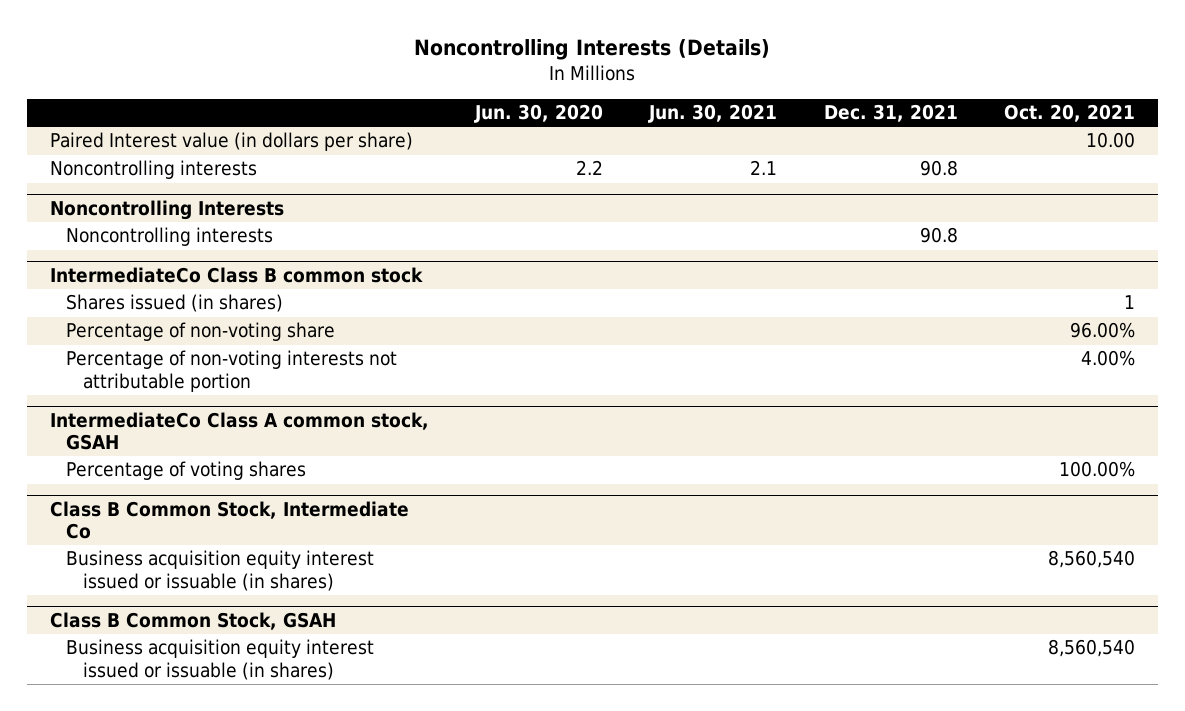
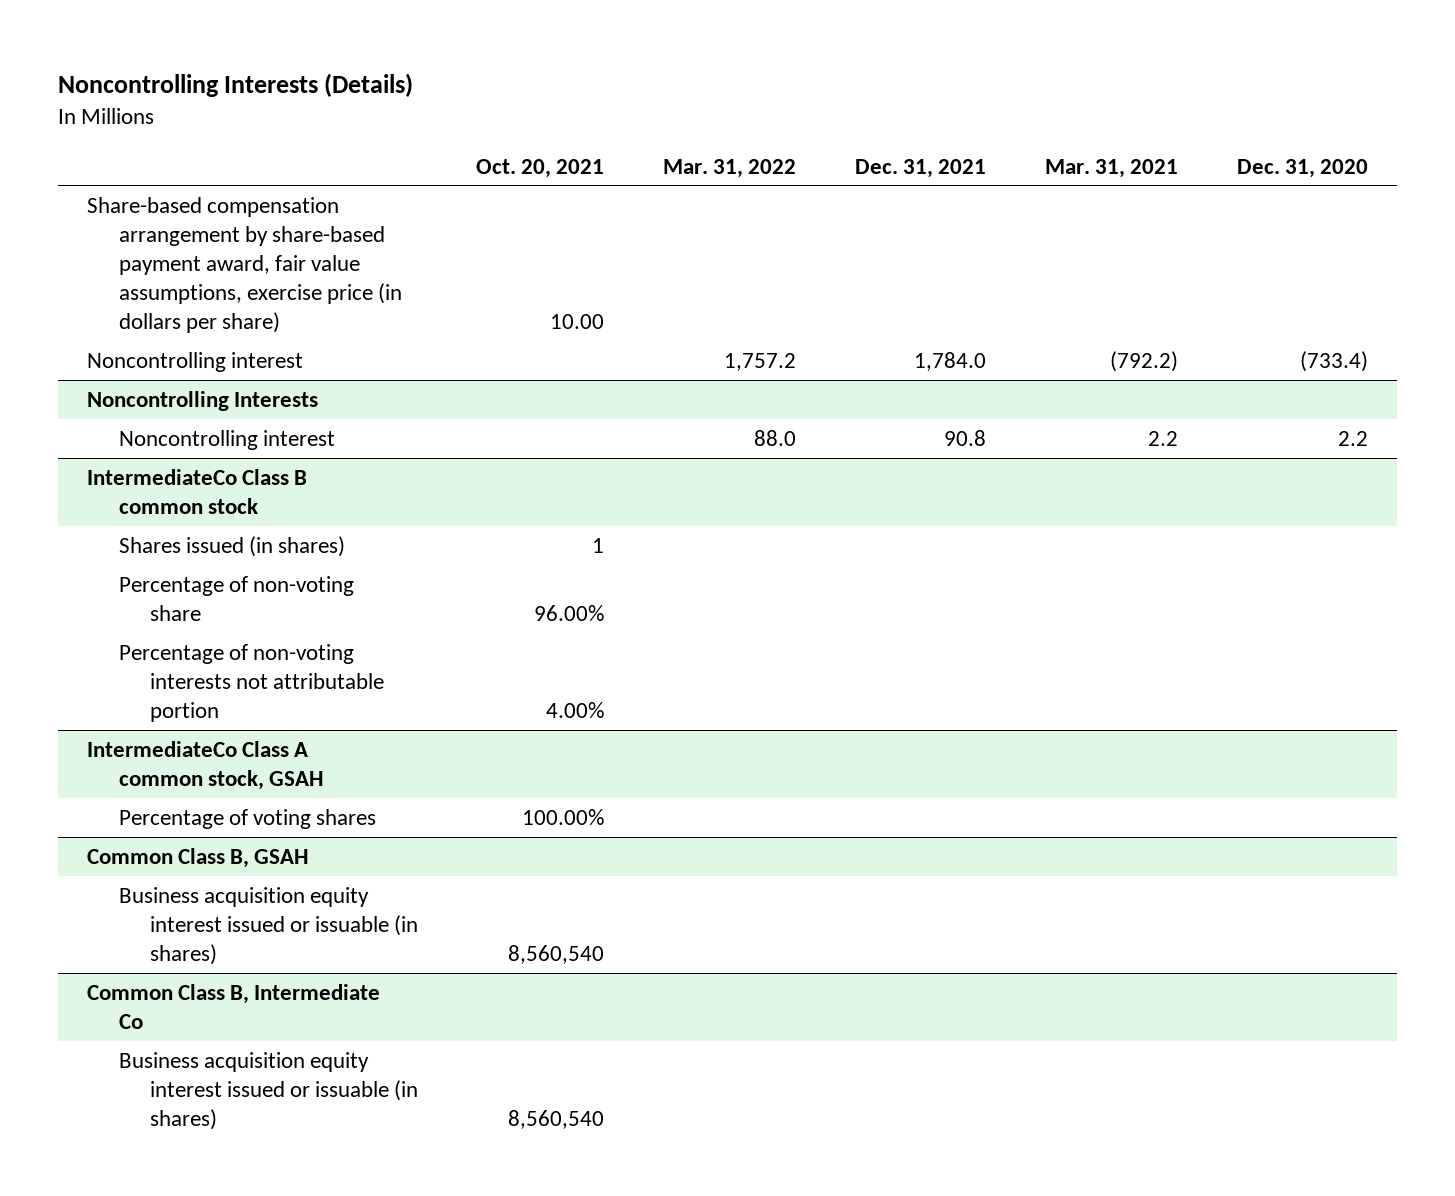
[474,103,604,123] Jun. 30, 2020 -> none
[648,103,778,123] Jun. 30, 2021 -> none
none -> [663,158,797,178] Mar. 31, 2022
none -> [1044,158,1178,178] Mar. 31, 2021
none -> [1236,158,1368,178] Dec. 31, 2020
[50,132,414,152] Paired Interest value (in dollars per share) -> [87,196,402,334] Share-based compensation arrangement by share-based payment award, fair value assumptions, exercise price (in dollars per share)
[50,160,258,180] Noncontrolling interests -> [87,351,304,372] Noncontrolling interest
[919,160,958,177] 90.8 -> [913,351,986,371] 1,784.0
[66,227,274,247] Noncontrolling interests -> [118,429,335,450] Noncontrolling interest
[50,500,410,540] Class B Common Stock, Intermediate Co -> none
none -> [87,847,310,868] Common Class B, GSAH
[50,611,337,630] Class B Common Stock, GSAH -> none
none -> [87,983,381,1029] Common Class B, Intermediate Co

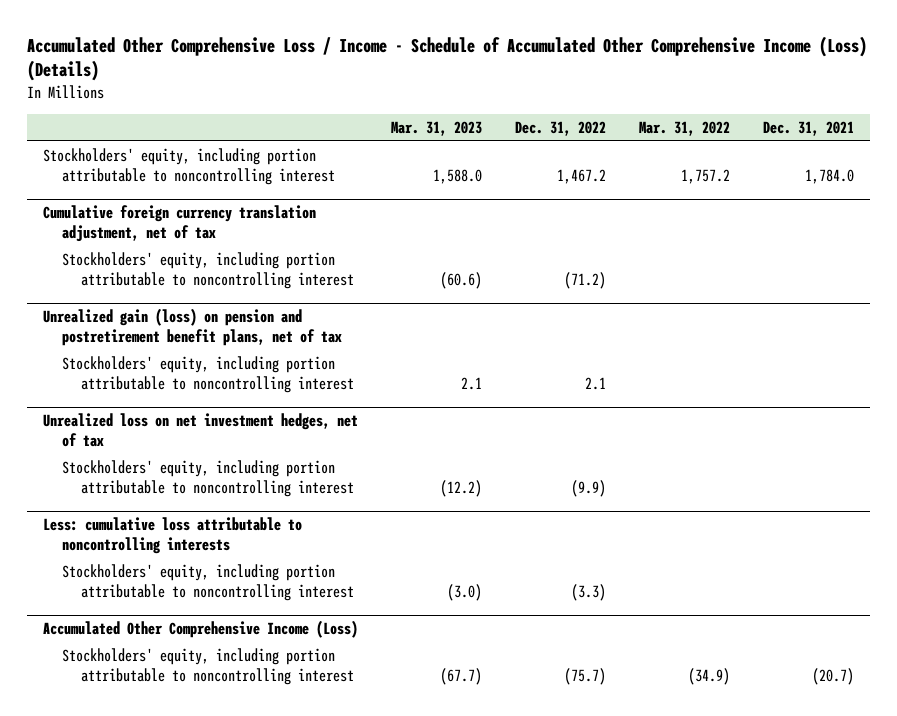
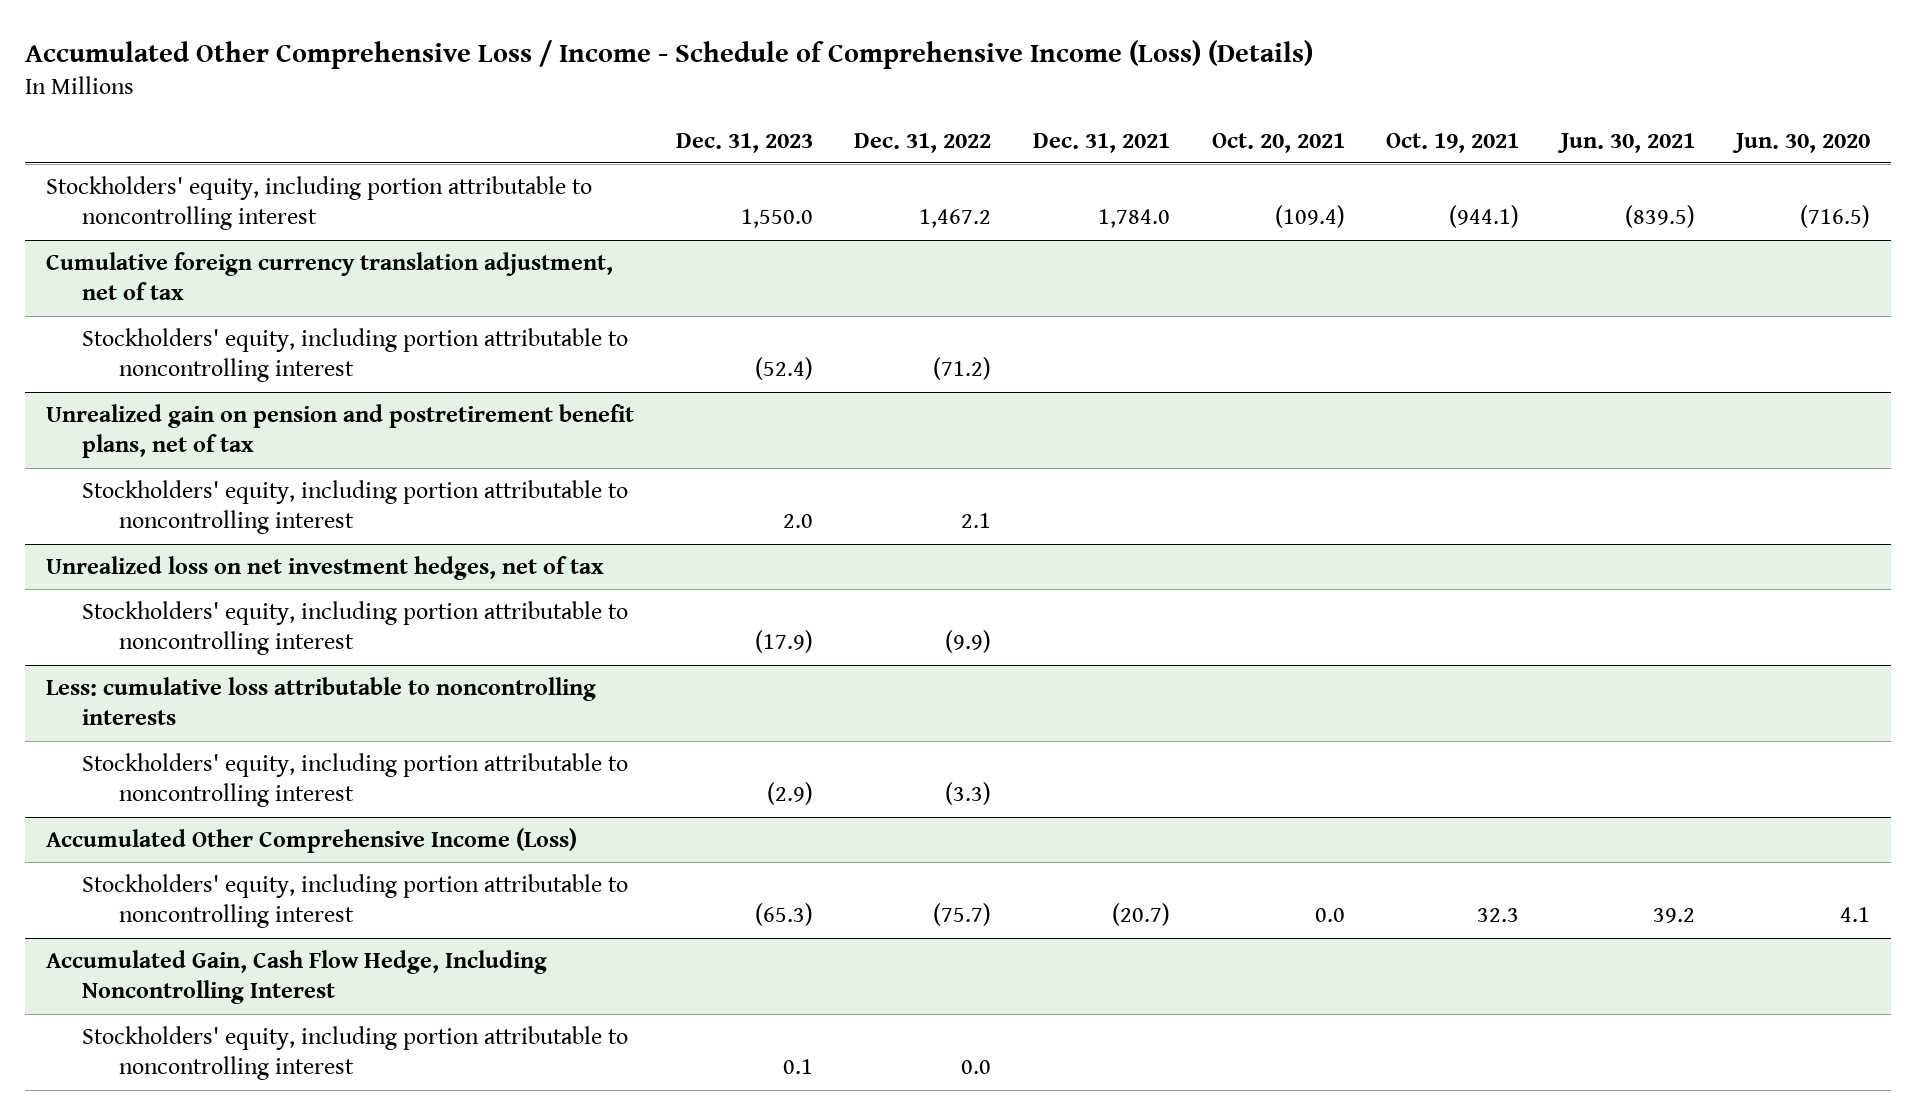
[26,35,867,82] Accumulated Other Comprehensive Loss / Income - Schedule of Accumulated Other Comprehensive Income (Loss) (Details) -> [25,40,1314,70] Accumulated Other Comprehensive Loss / Income - Schedule of Comprehensive Income (Loss) (Details)
[391,121,483,137] Mar. 31, 2023 -> none
[638,121,730,137] Mar. 31, 2022 -> none
none -> [675,132,813,153] Dec. 31, 2023
none -> [1211,132,1345,153] Oct. 20, 2021
none -> [1386,132,1520,153] Oct. 19, 2021
none -> [1556,132,1695,153] Jun. 30, 2021
none -> [1732,132,1871,153] Jun. 30, 2020
[43,308,343,347] Unrealized gain (loss) on pension and postretirement benefit plans, net of tax -> [46,403,635,459] Unrealized gain on pension and postretirement benefit plans, net of tax
none -> [46,949,548,1005] Accumulated Gain, Cash Flow Hedge, Including Noncontrolling Interest
none -> [82,1025,629,1081] Stockholders' equity, including portion attributable to noncontrolling interest

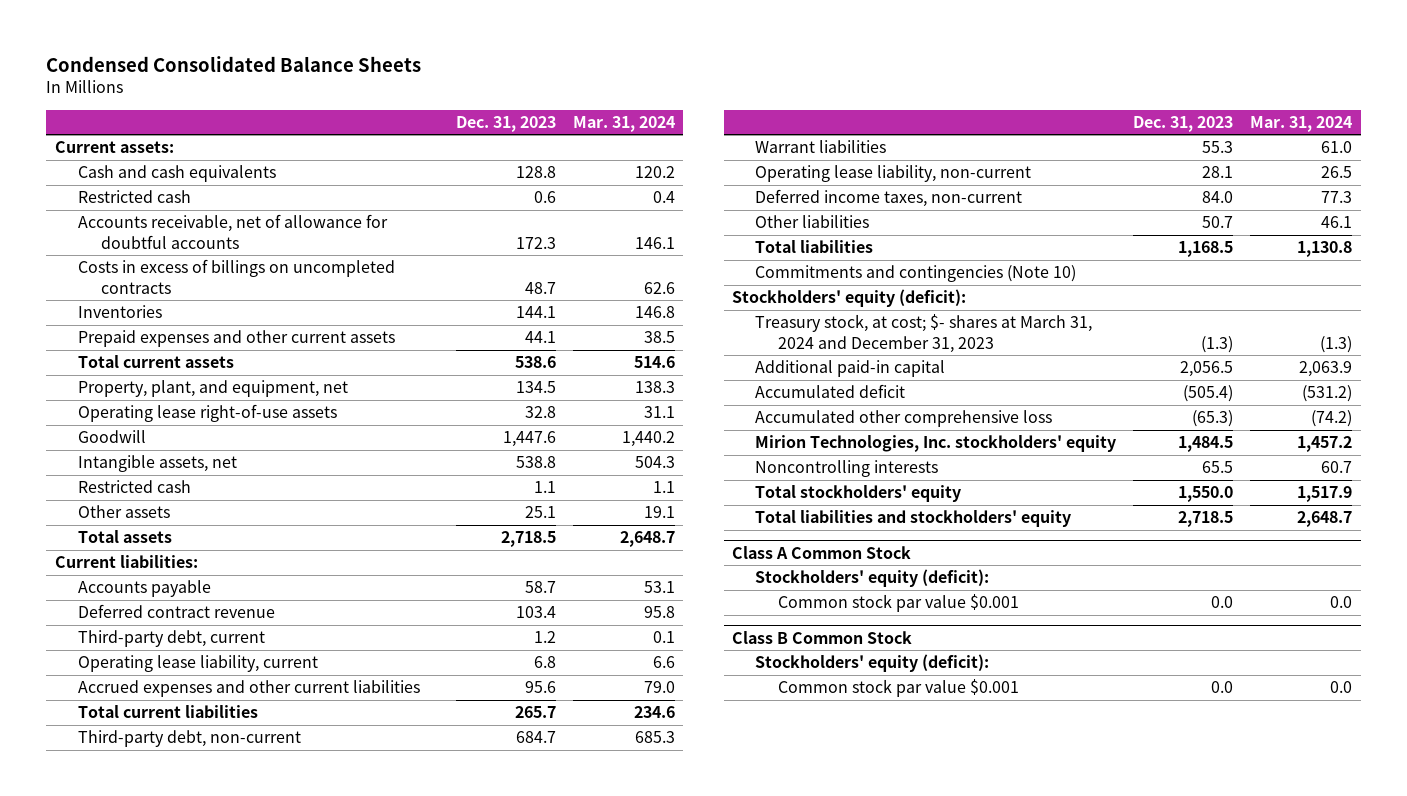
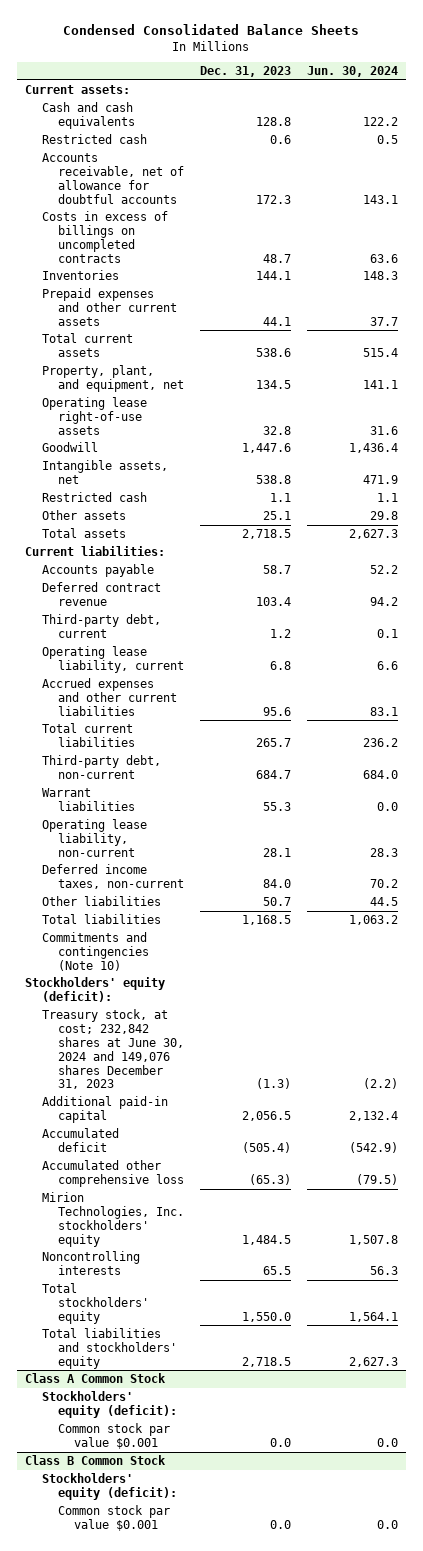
[572,115,675,132] Mar. 31, 2024 -> none
none -> [306,66,398,78] Jun. 30, 2024
[755,314,1093,353] Treasury stock, at cost; $- shares at March 31, 2024 and December 31, 2023 -> [41,1008,184,1090] Treasury stock, at cost; 232,842 shares at June 30, 2024 and 149,076 shares December 31, 2023

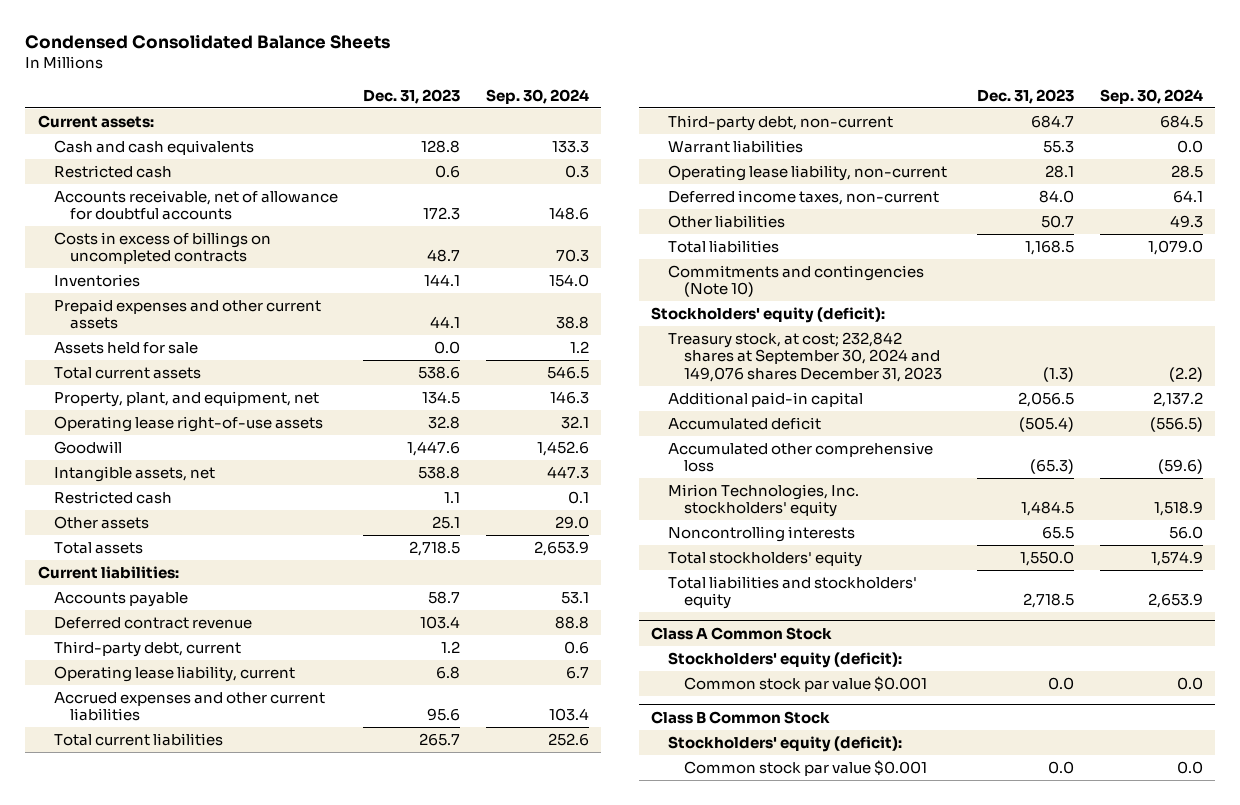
[306,66,398,78] Jun. 30, 2024 -> none
none -> [485,88,589,104] Sep. 30, 2024
none -> [53,341,198,354] Assets held for sale
[41,1008,184,1090] Treasury stock, at cost; 232,842 shares at June 30, 2024 and 149,076 shares December 31, 2023 -> [667,331,942,383] Treasury stock, at cost; 232,842 shares at September 30, 2024 and 149,076 shares December 31, 2023

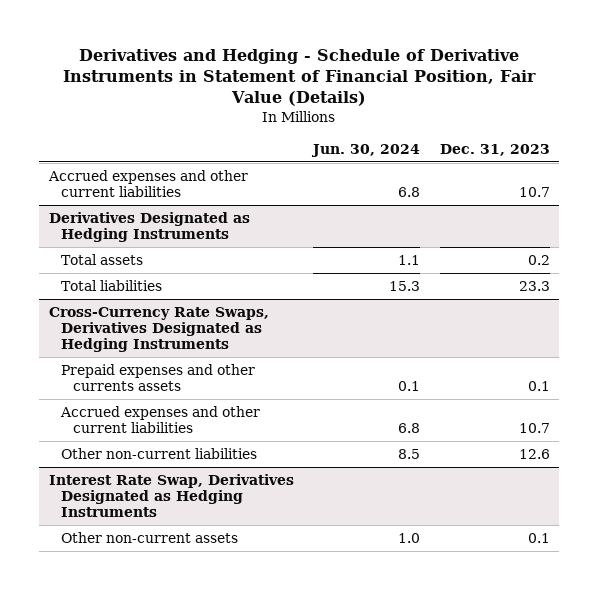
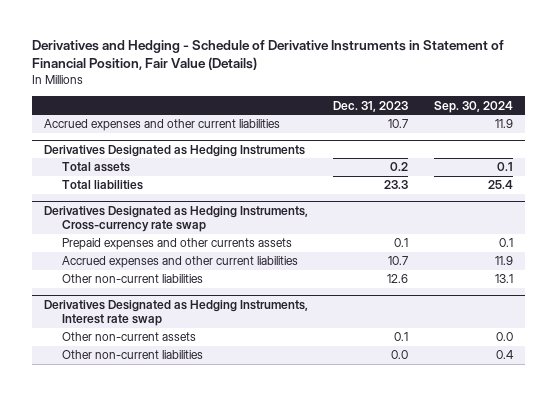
[311,143,421,157] Jun. 30, 2024 -> none
none -> [433,100,513,113] Sep. 30, 2024
[49,307,270,352] Cross-Currency Rate Swaps, Derivatives Designated as Hedging Instruments -> [44,205,309,233] Derivatives Designated as Hedging Instruments, Cross-currency rate swap
[49,474,295,517] Interest Rate Swap, Derivatives Designated as Hedging Instruments -> [44,299,309,327] Derivatives Designated as Hedging Instruments, Interest rate swap
none -> [62,350,204,360] Other non-current liabilities

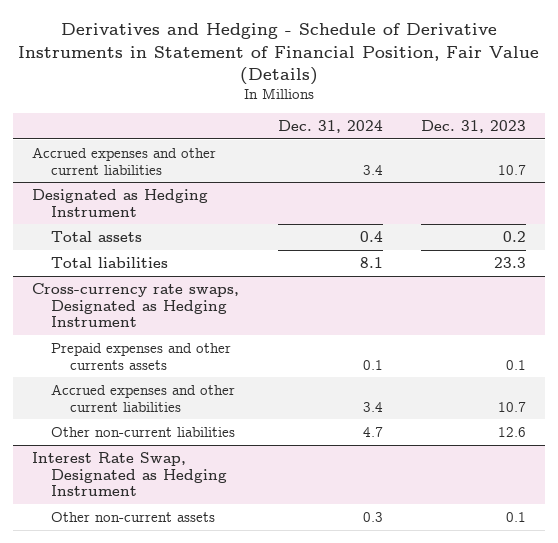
[433,100,513,113] Sep. 30, 2024 -> none
none -> [277,119,383,133] Dec. 31, 2024
[44,144,306,157] Derivatives Designated as Hedging Instruments -> [32,188,209,217] Designated as Hedging Instrument
[44,205,309,233] Derivatives Designated as Hedging Instruments, Cross-currency rate swap -> [32,282,240,328] Cross-currency rate swaps, Designated as Hedging Instrument
[44,299,309,327] Derivatives Designated as Hedging Instruments, Interest rate swap -> [32,451,228,497] Interest Rate Swap, Designated as Hedging Instrument
[62,350,204,360] Other non-current liabilities -> none

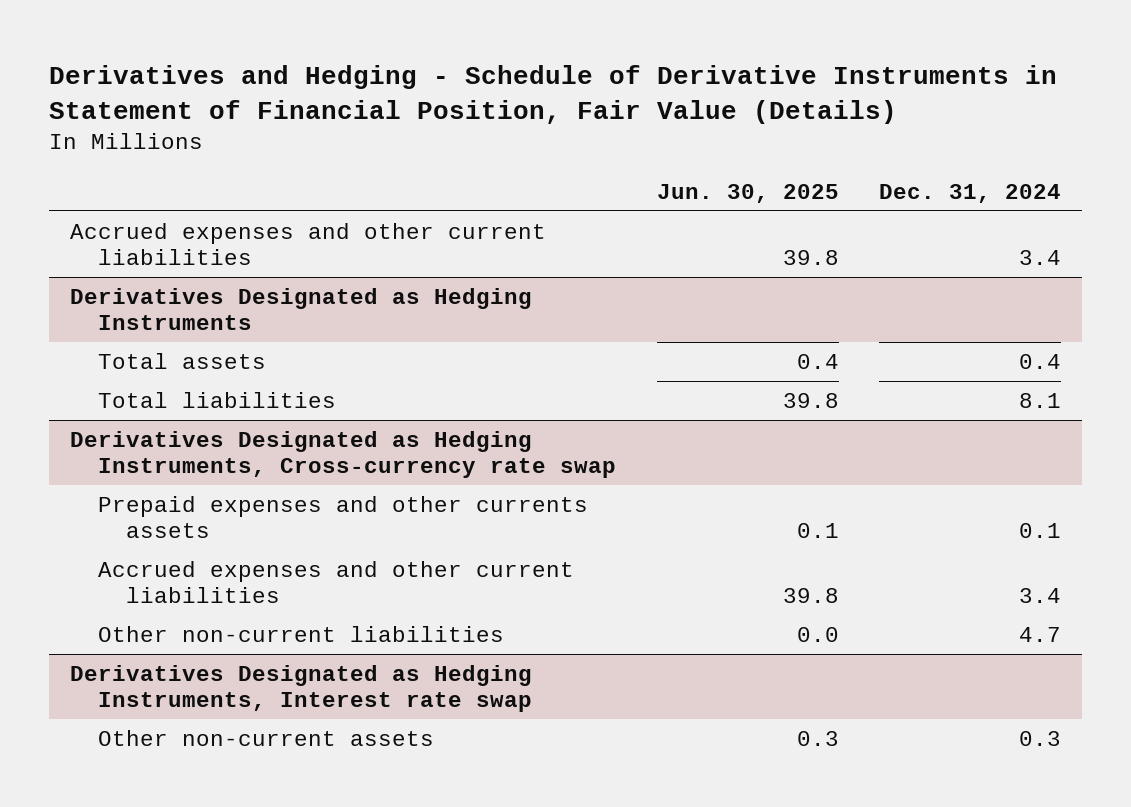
[420,119,526,133] Dec. 31, 2023 -> none
none -> [656,183,839,203] Jun. 30, 2025
[32,188,209,217] Designated as Hedging Instrument -> [69,288,532,331] Derivatives Designated as Hedging Instruments
[32,282,240,328] Cross-currency rate swaps, Designated as Hedging Instrument -> [69,431,617,479] Derivatives Designated as Hedging Instruments, Cross-currency rate swap
[32,451,228,497] Interest Rate Swap, Designated as Hedging Instrument -> [69,665,533,713] Derivatives Designated as Hedging Instruments, Interest rate swap

